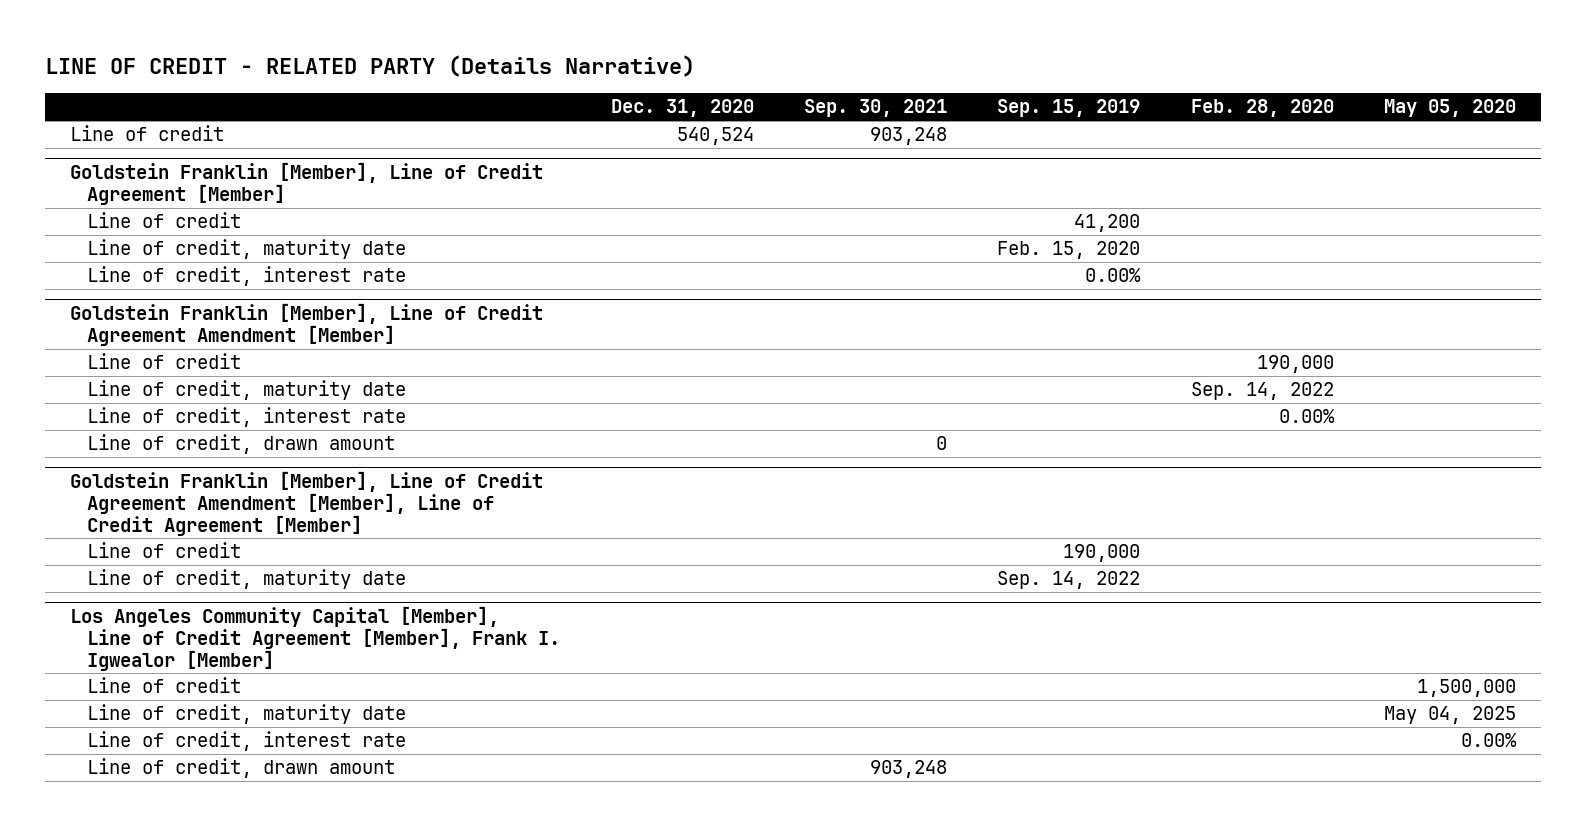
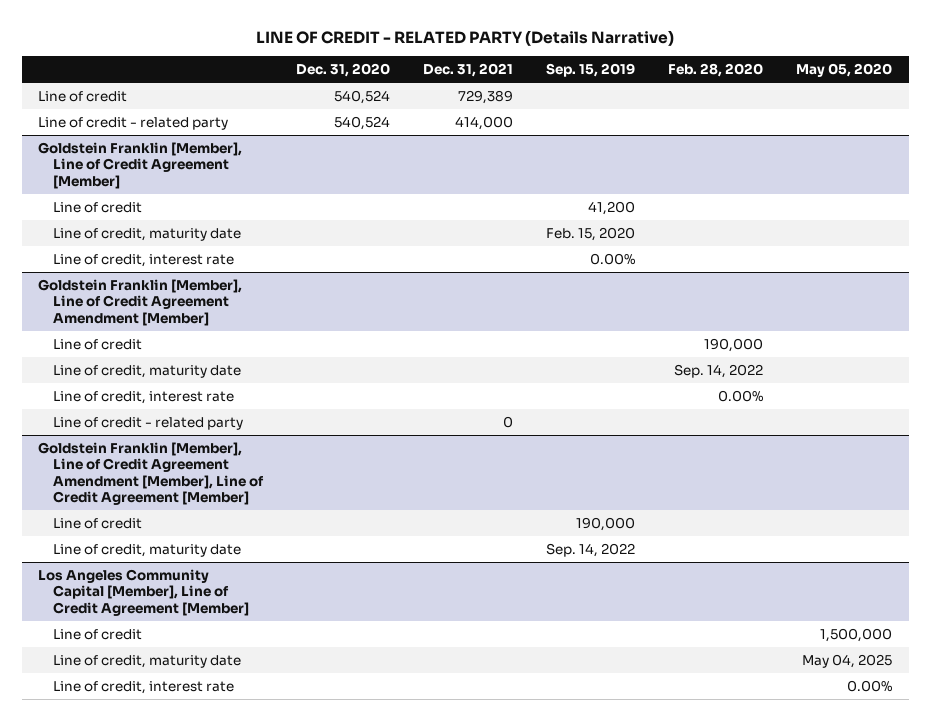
[803,99,947,118] Sep. 30, 2021 -> none
none -> [422,63,513,78] Dec. 31, 2021
none -> [38,116,229,130] Line of credit - related party
[87,434,396,455] Line of credit, drawn amount -> none
none -> [52,416,243,430] Line of credit - related party
[70,606,561,671] Los Angeles Community Capital [Member], Line of Credit Agreement [Member], Frank I. Igwealor [Member] -> [38,568,249,616] Los Angeles Community Capital [Member], Line of Credit Agreement [Member]
[87,758,396,779] Line of credit, drawn amount -> none

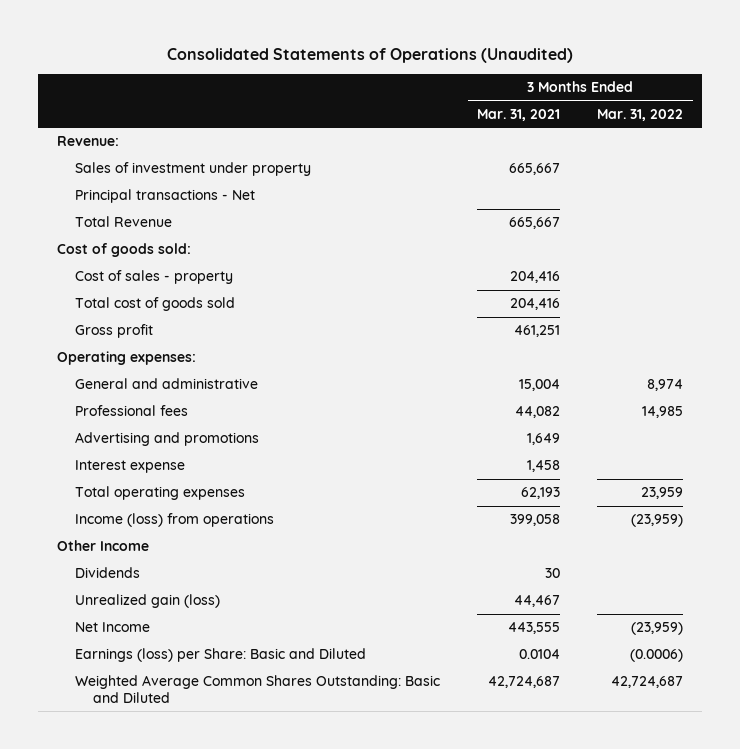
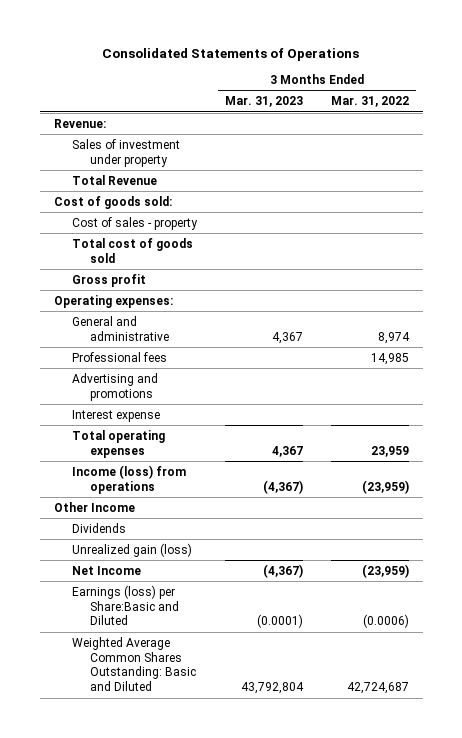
[167,47,574,63] Consolidated Statements of Operations (Unaudited) -> [102,48,360,62] Consolidated Statements of Operations
[477,108,561,121] Mar. 31, 2021 -> none
none -> [224,96,303,108] Mar. 31, 2023
[75,189,256,204] Principal transactions - Net -> none
[75,648,367,663] Earnings (loss) per Share: Basic and Diluted -> [71,584,179,626] Earnings (loss) per Share:Basic and Diluted

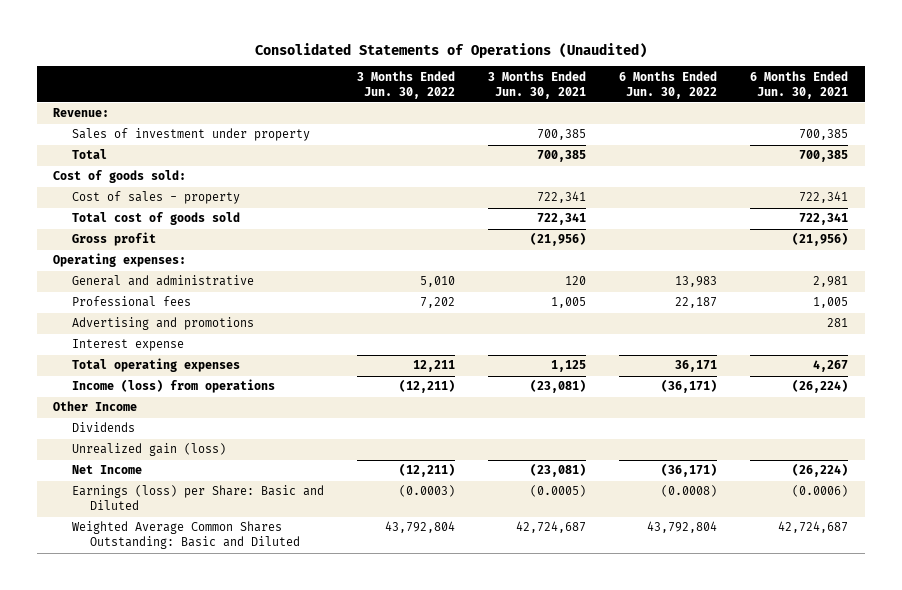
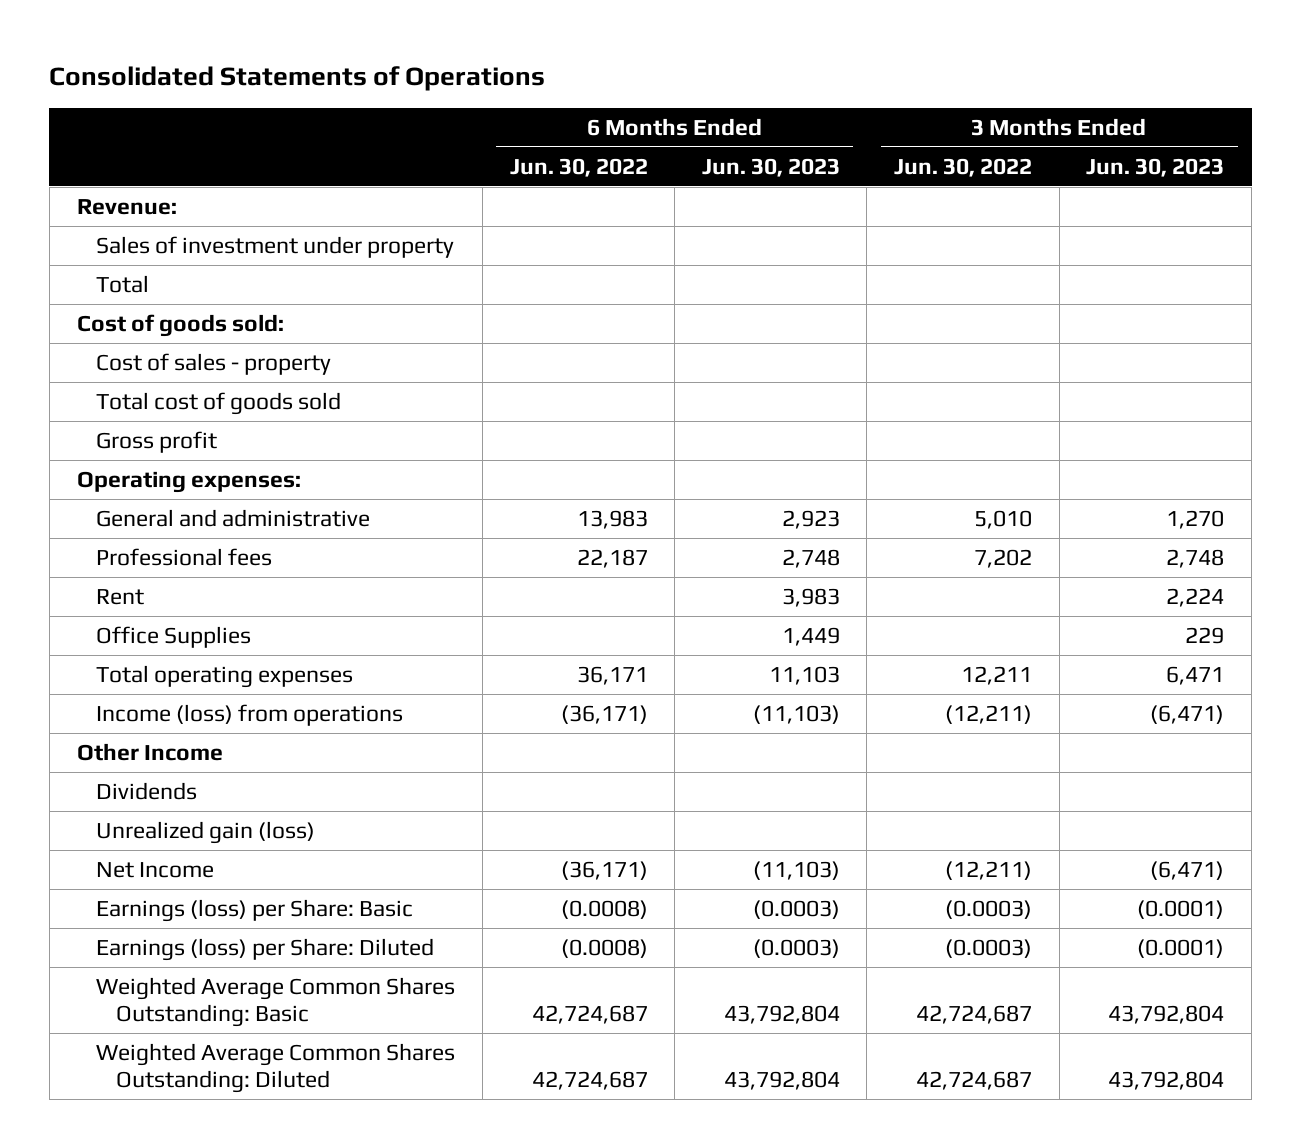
[254,42,647,58] Consolidated Statements of Operations (Unaudited) -> [49,65,546,91] Consolidated Statements of Operations
[488,70,587,99] 3 Months Ended Jun. 30, 2021 -> none
[750,70,849,99] 6 Months Ended Jun. 30, 2021 -> none
none -> [701,157,840,177] Jun. 30, 2023
none -> [1086,157,1225,177] Jun. 30, 2023
[71,317,254,331] Advertising and promotions -> none
[71,339,184,352] Interest expense -> none
none -> [96,588,145,605] Rent
none -> [96,625,252,648] Office Supplies
[71,485,324,511] Earnings (loss) per Share: Basic and Diluted -> [96,898,414,922] Earnings (loss) per Share: Basic
none -> [96,937,435,961] Earnings (loss) per Share: Diluted
[71,521,300,550] Weighted Average Common Shares Outstanding: Basic and Diluted -> [96,976,456,1027] Weighted Average Common Shares Outstanding: Basic
[384,521,455,534] 43,792,804 -> [916,1004,1033,1024] 42,724,687
[647,521,718,534] 43,792,804 -> [531,1004,648,1024] 42,724,687
none -> [96,1042,456,1093] Weighted Average Common Shares Outstanding: Diluted

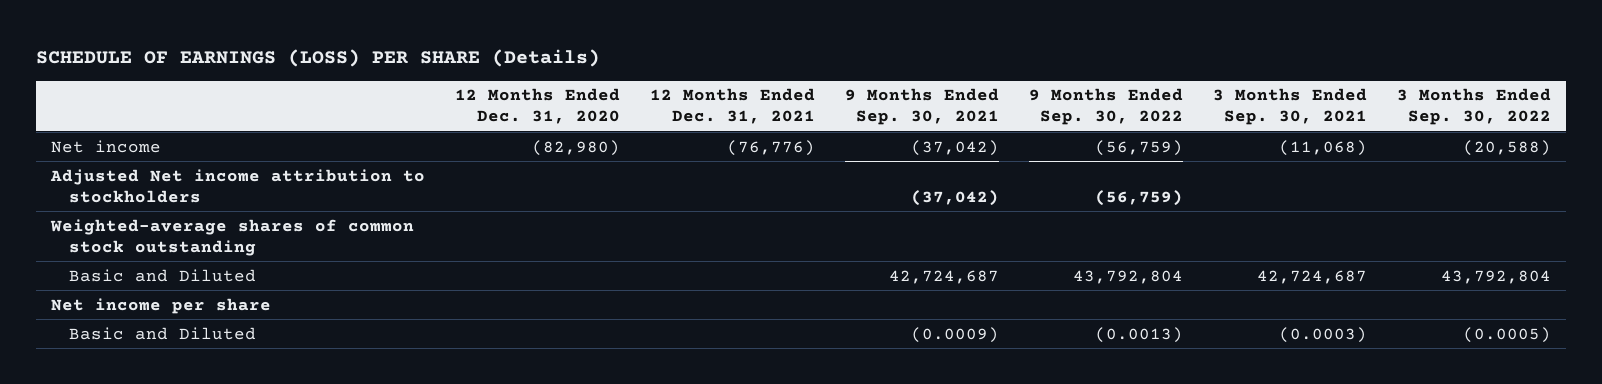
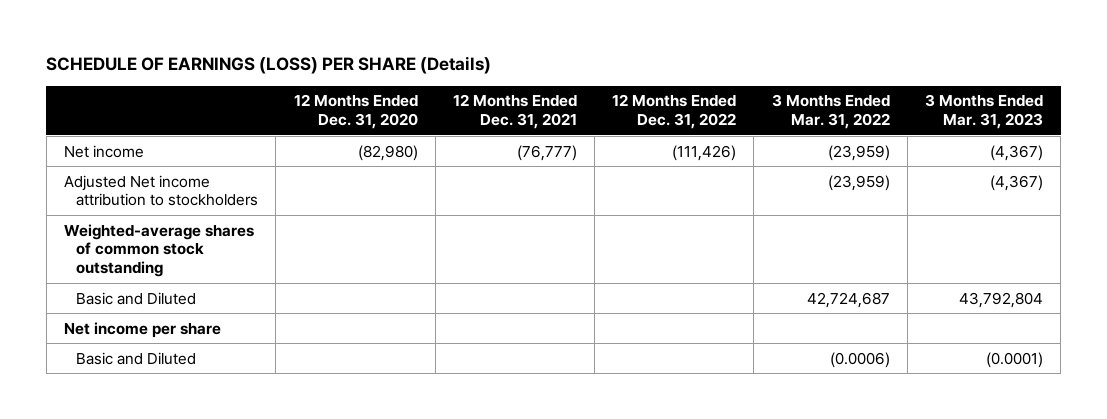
[845,88,1000,126] 9 Months Ended Sep. 30, 2021 -> none
[1028,88,1183,126] 9 Months Ended Sep. 30, 2022 -> none
[1212,88,1367,126] 3 Months Ended Sep. 30, 2021 -> none
[1396,88,1551,126] 3 Months Ended Sep. 30, 2022 -> none
none -> [612,94,737,129] 12 Months Ended Dec. 31, 2022
none -> [771,94,890,129] 3 Months Ended Mar. 31, 2022
none -> [924,94,1043,129] 3 Months Ended Mar. 31, 2023
[727,139,816,156] (76,776) -> [516,144,577,161] (76,777)

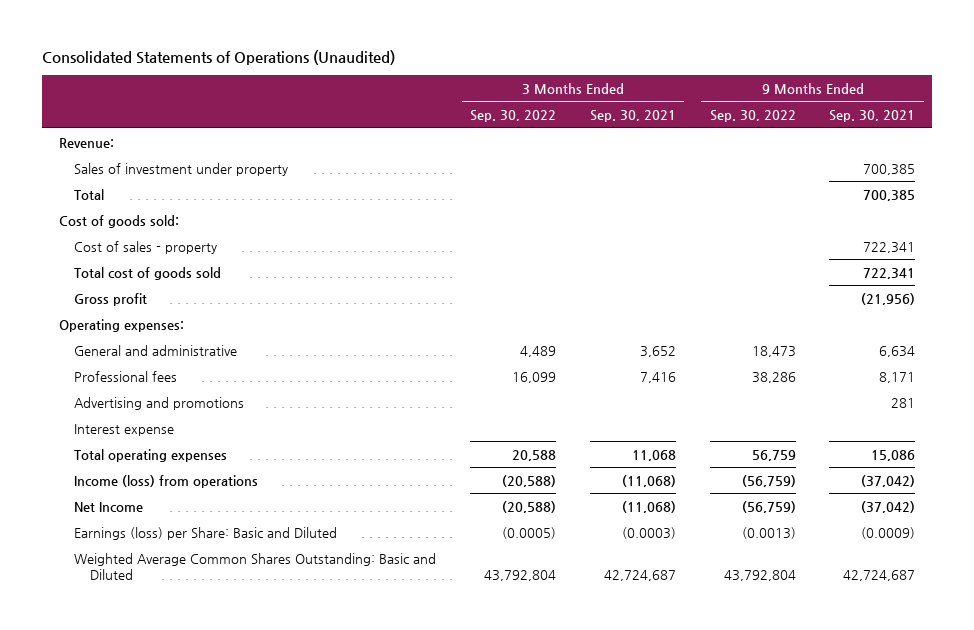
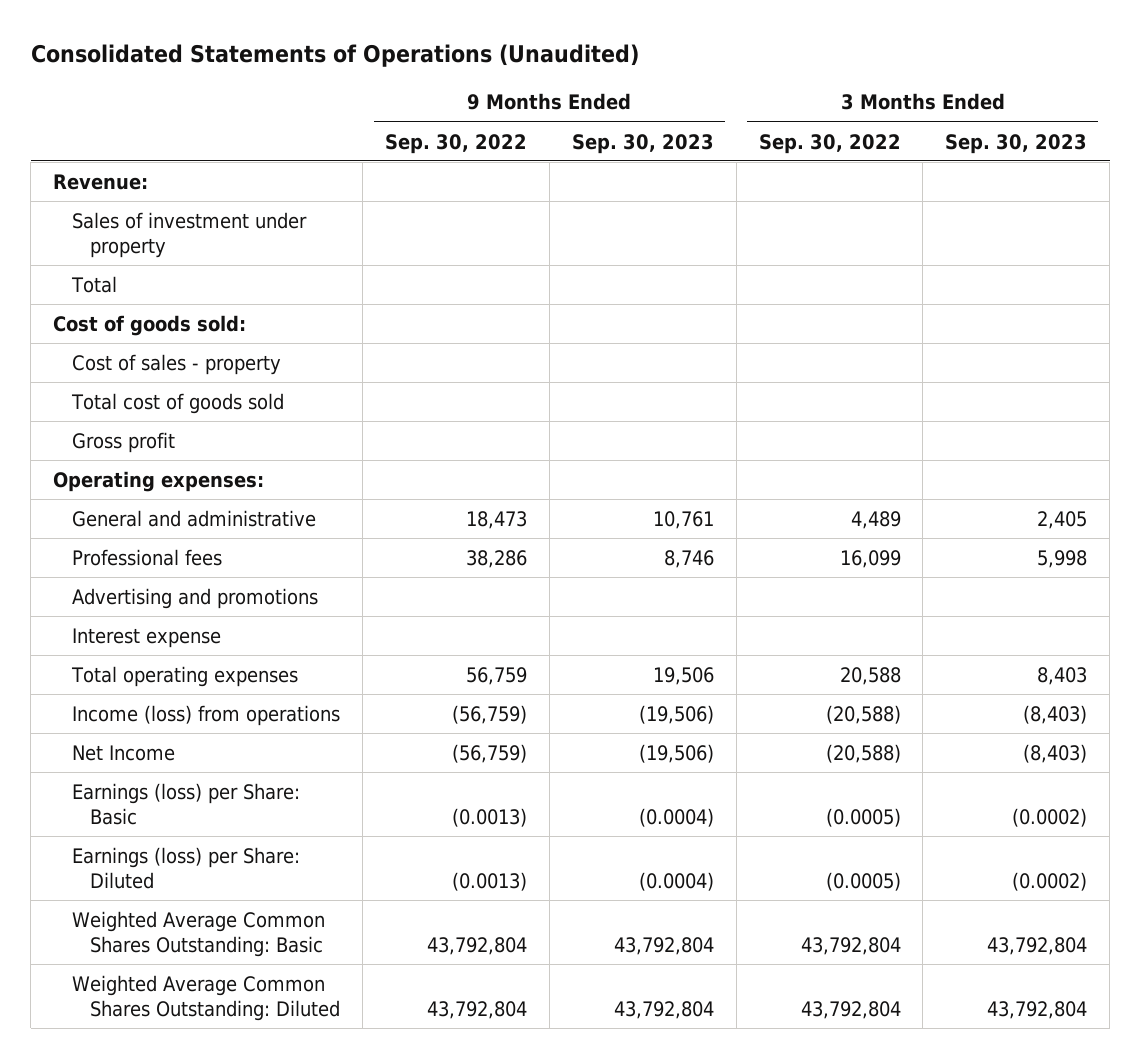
[589,110,676,123] Sep. 30, 2021 -> none
[829,110,916,123] Sep. 30, 2021 -> none
none -> [571,133,714,154] Sep. 30, 2023
none -> [945,133,1088,154] Sep. 30, 2023
[74,526,338,540] Earnings (loss) per Share: Basic and Diluted -> [71,782,300,825] Earnings (loss) per Share: Basic
none -> [71,846,300,889] Earnings (loss) per Share: Diluted
[74,552,437,581] Weighted Average Common Shares Outstanding: Basic and Diluted -> [71,910,325,957] Weighted Average Common Shares Outstanding: Basic
none -> [71,974,341,1021] Weighted Average Common Shares Outstanding: Diluted

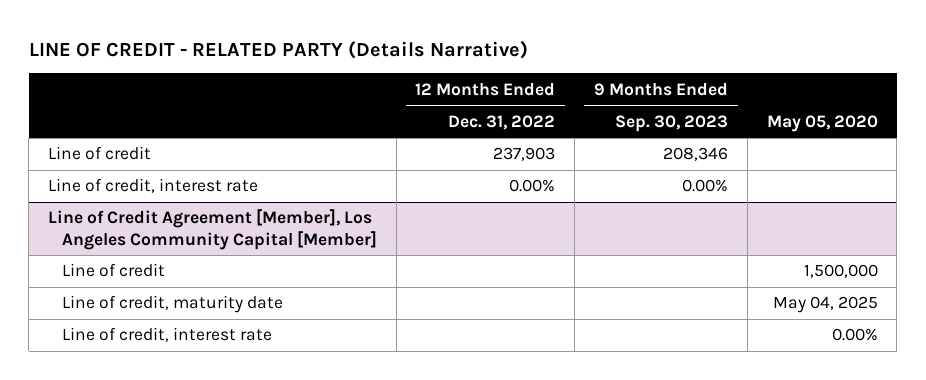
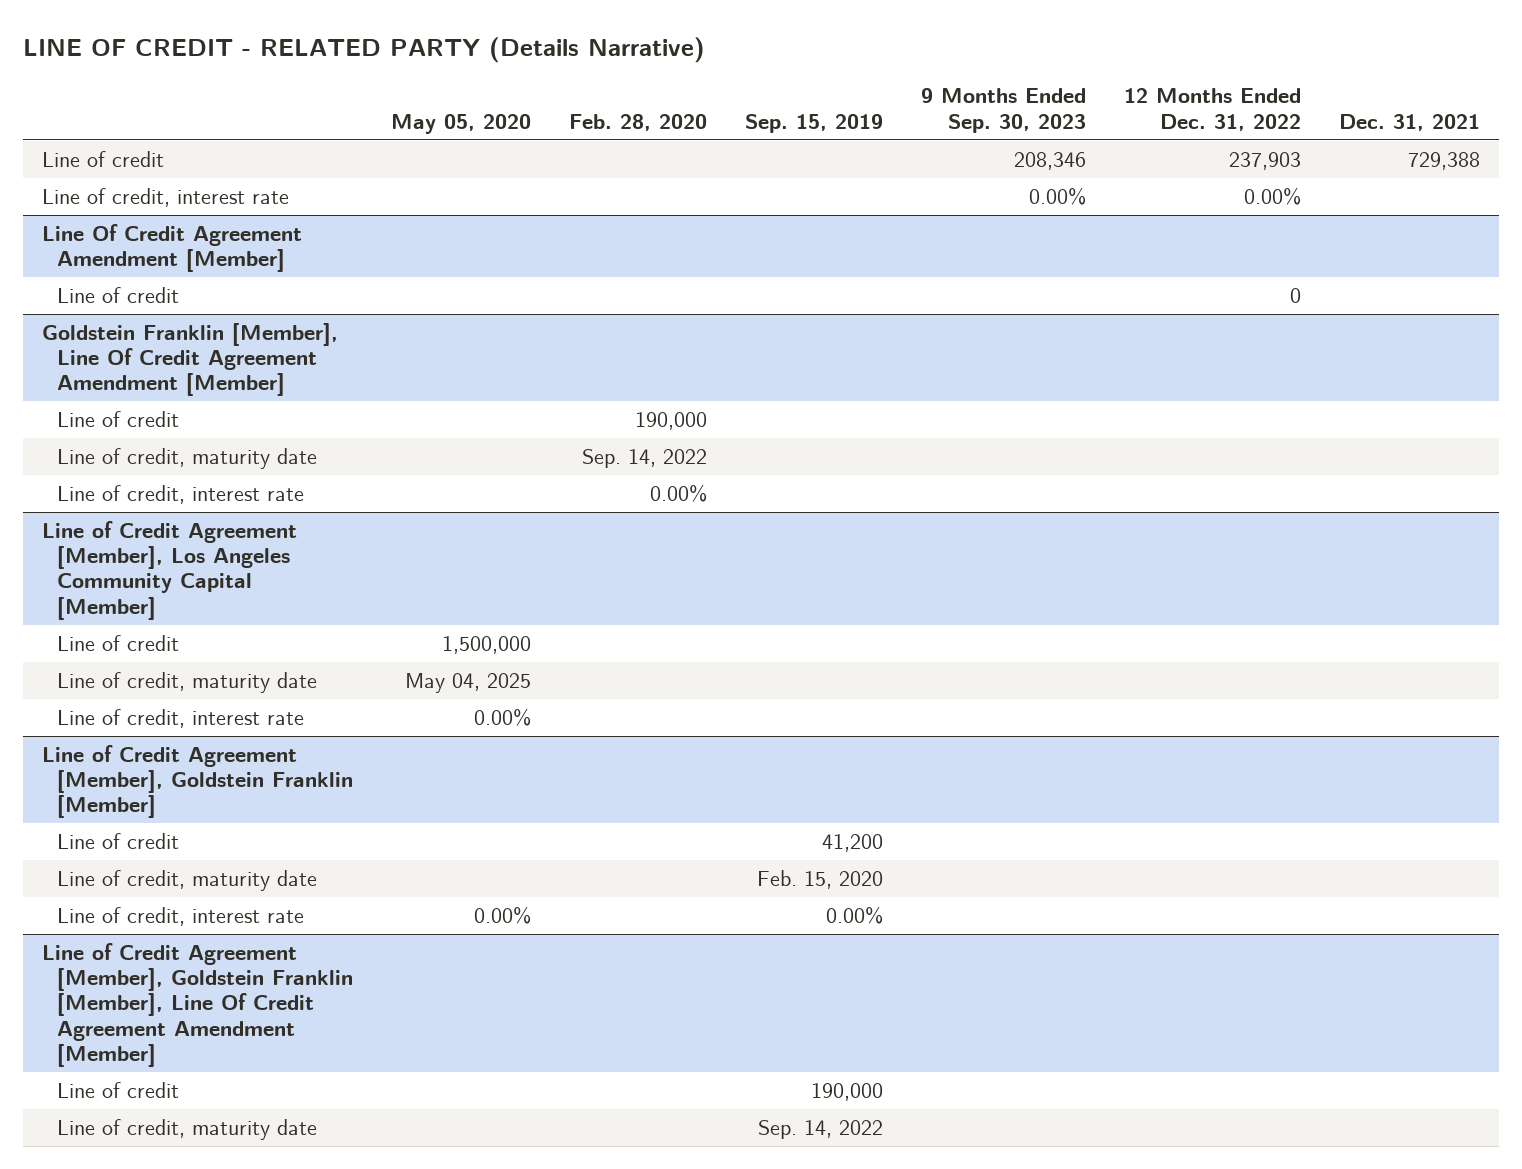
none -> [569,113,708,131] Feb. 28, 2020
none -> [745,113,884,133] Sep. 15, 2019
none -> [1338,113,1480,131] Dec. 31, 2021
none -> [42,223,303,273] Line Of Credit Agreement Amendment [Member]
none -> [57,286,180,303] Line of credit
none -> [42,322,339,397] Goldstein Franklin [Member], Line Of Credit Agreement Amendment [Member]
none -> [57,410,180,427] Line of credit
none -> [57,447,318,469] Line of credit, maturity date
none -> [57,484,305,504] Line of credit, interest rate
none -> [42,744,354,819] Line of Credit Agreement [Member], Goldstein Franklin [Member]
none -> [57,832,180,849] Line of credit
none -> [57,869,318,891] Line of credit, maturity date
none -> [57,906,305,926] Line of credit, interest rate
none -> [42,942,354,1068] Line of Credit Agreement [Member], Goldstein Franklin [Member], Line Of Credit Agreement Amendment [Member]
none -> [57,1081,180,1098] Line of credit
none -> [57,1118,318,1140] Line of credit, maturity date

